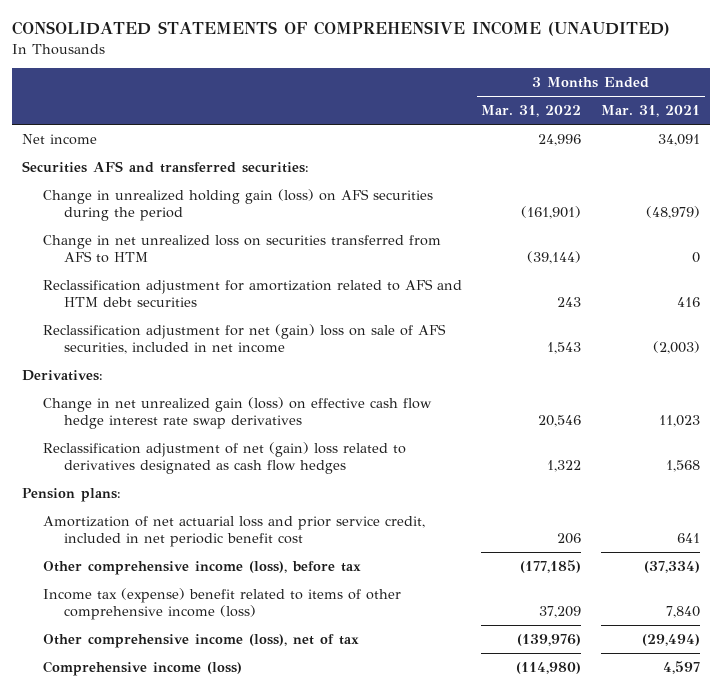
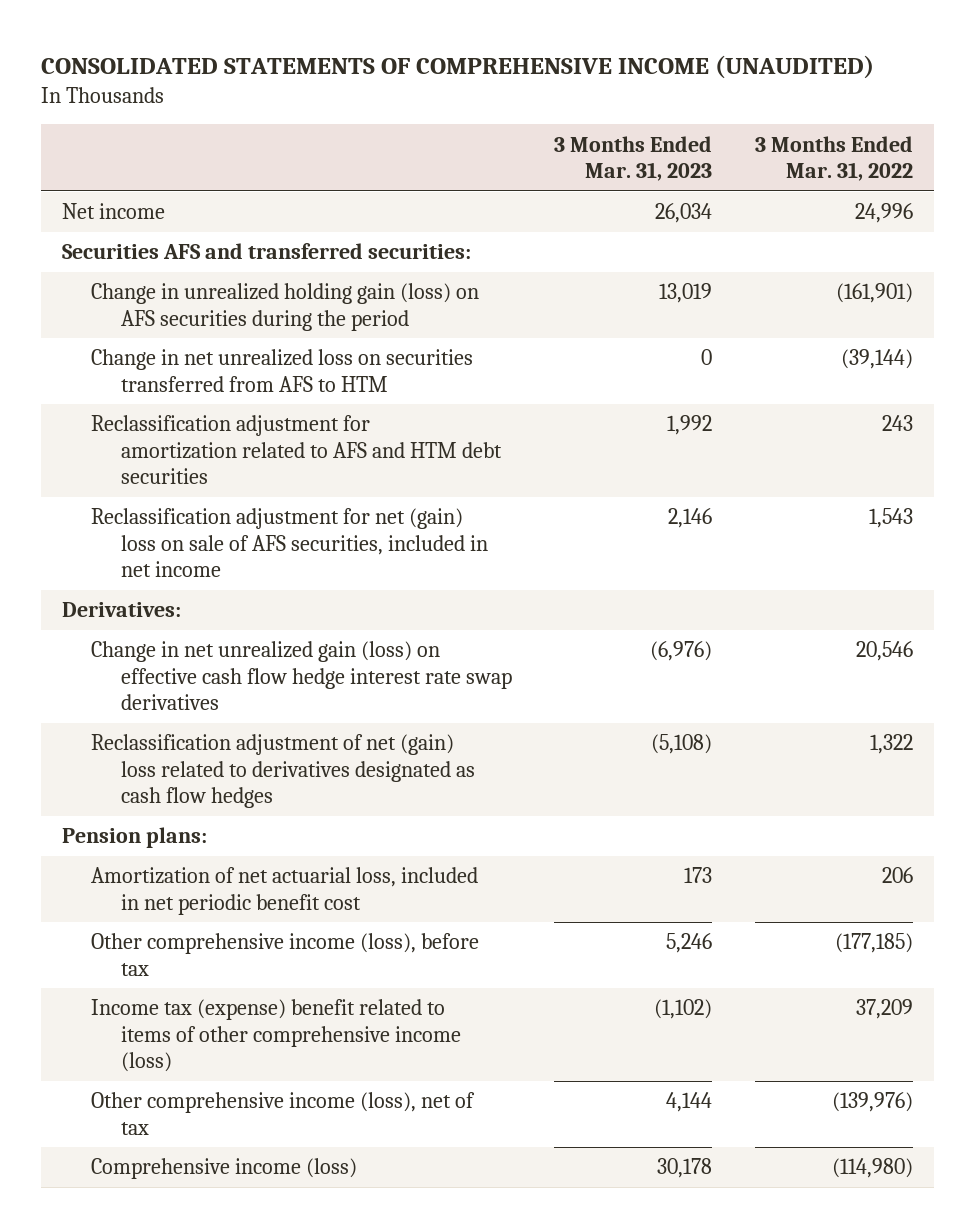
[600,105,700,118] Mar. 31, 2021 -> none
none -> [554,135,713,181] 3 Months Ended Mar. 31, 2023
[42,515,425,547] Amortization of net actuarial loss and prior service credit, included in net periodic benefit cost -> [91,867,479,915] Amortization of net actuarial loss, included in net periodic benefit cost

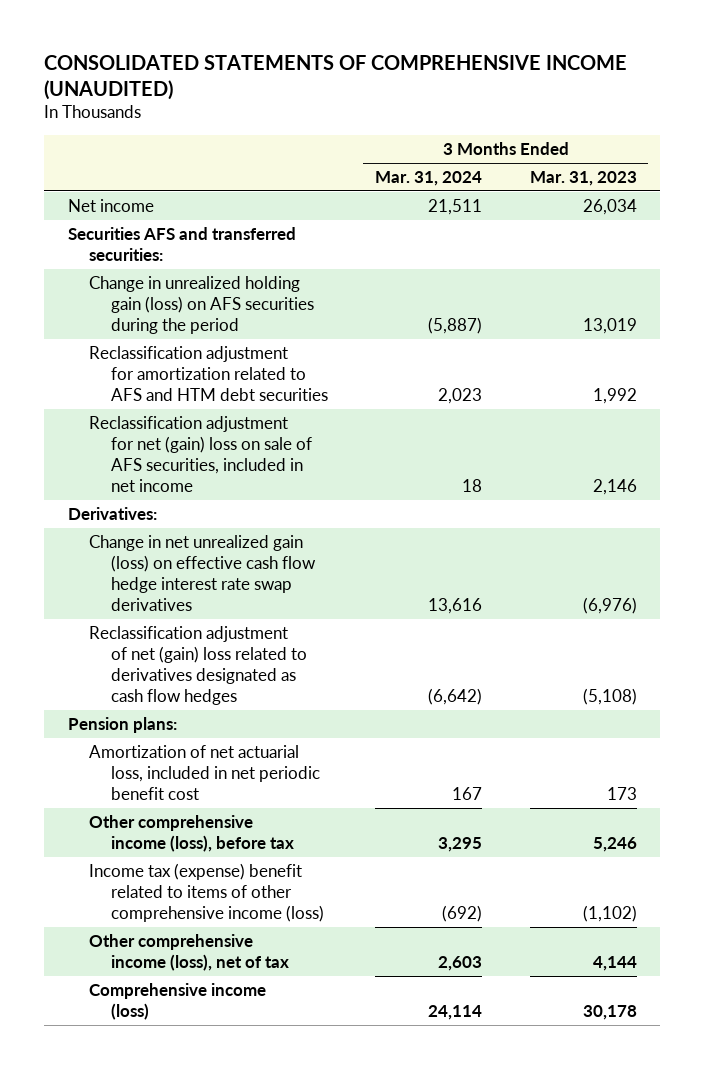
[754,135,913,181] 3 Months Ended Mar. 31, 2022 -> none
none -> [375,170,483,186] Mar. 31, 2024
[91,349,474,392] Change in net unrealized loss on securities transferred from AFS to HTM -> none

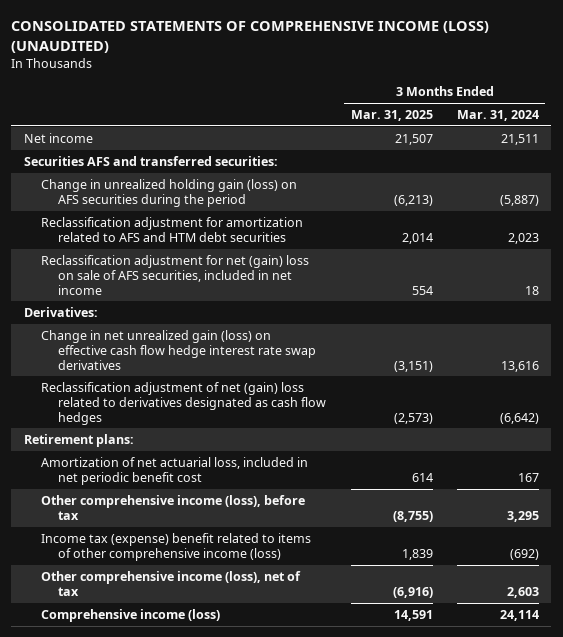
[43,54,627,100] CONSOLIDATED STATEMENTS OF COMPREHENSIVE INCOME (UNAUDITED) -> [11,21,490,53] CONSOLIDATED STATEMENTS OF COMPREHENSIVE INCOME (LOSS) (UNAUDITED)
[529,170,637,186] Mar. 31, 2023 -> none
none -> [350,109,433,121] Mar. 31, 2025
[67,716,177,733] Pension plans: -> [23,433,134,447] Retirement plans:

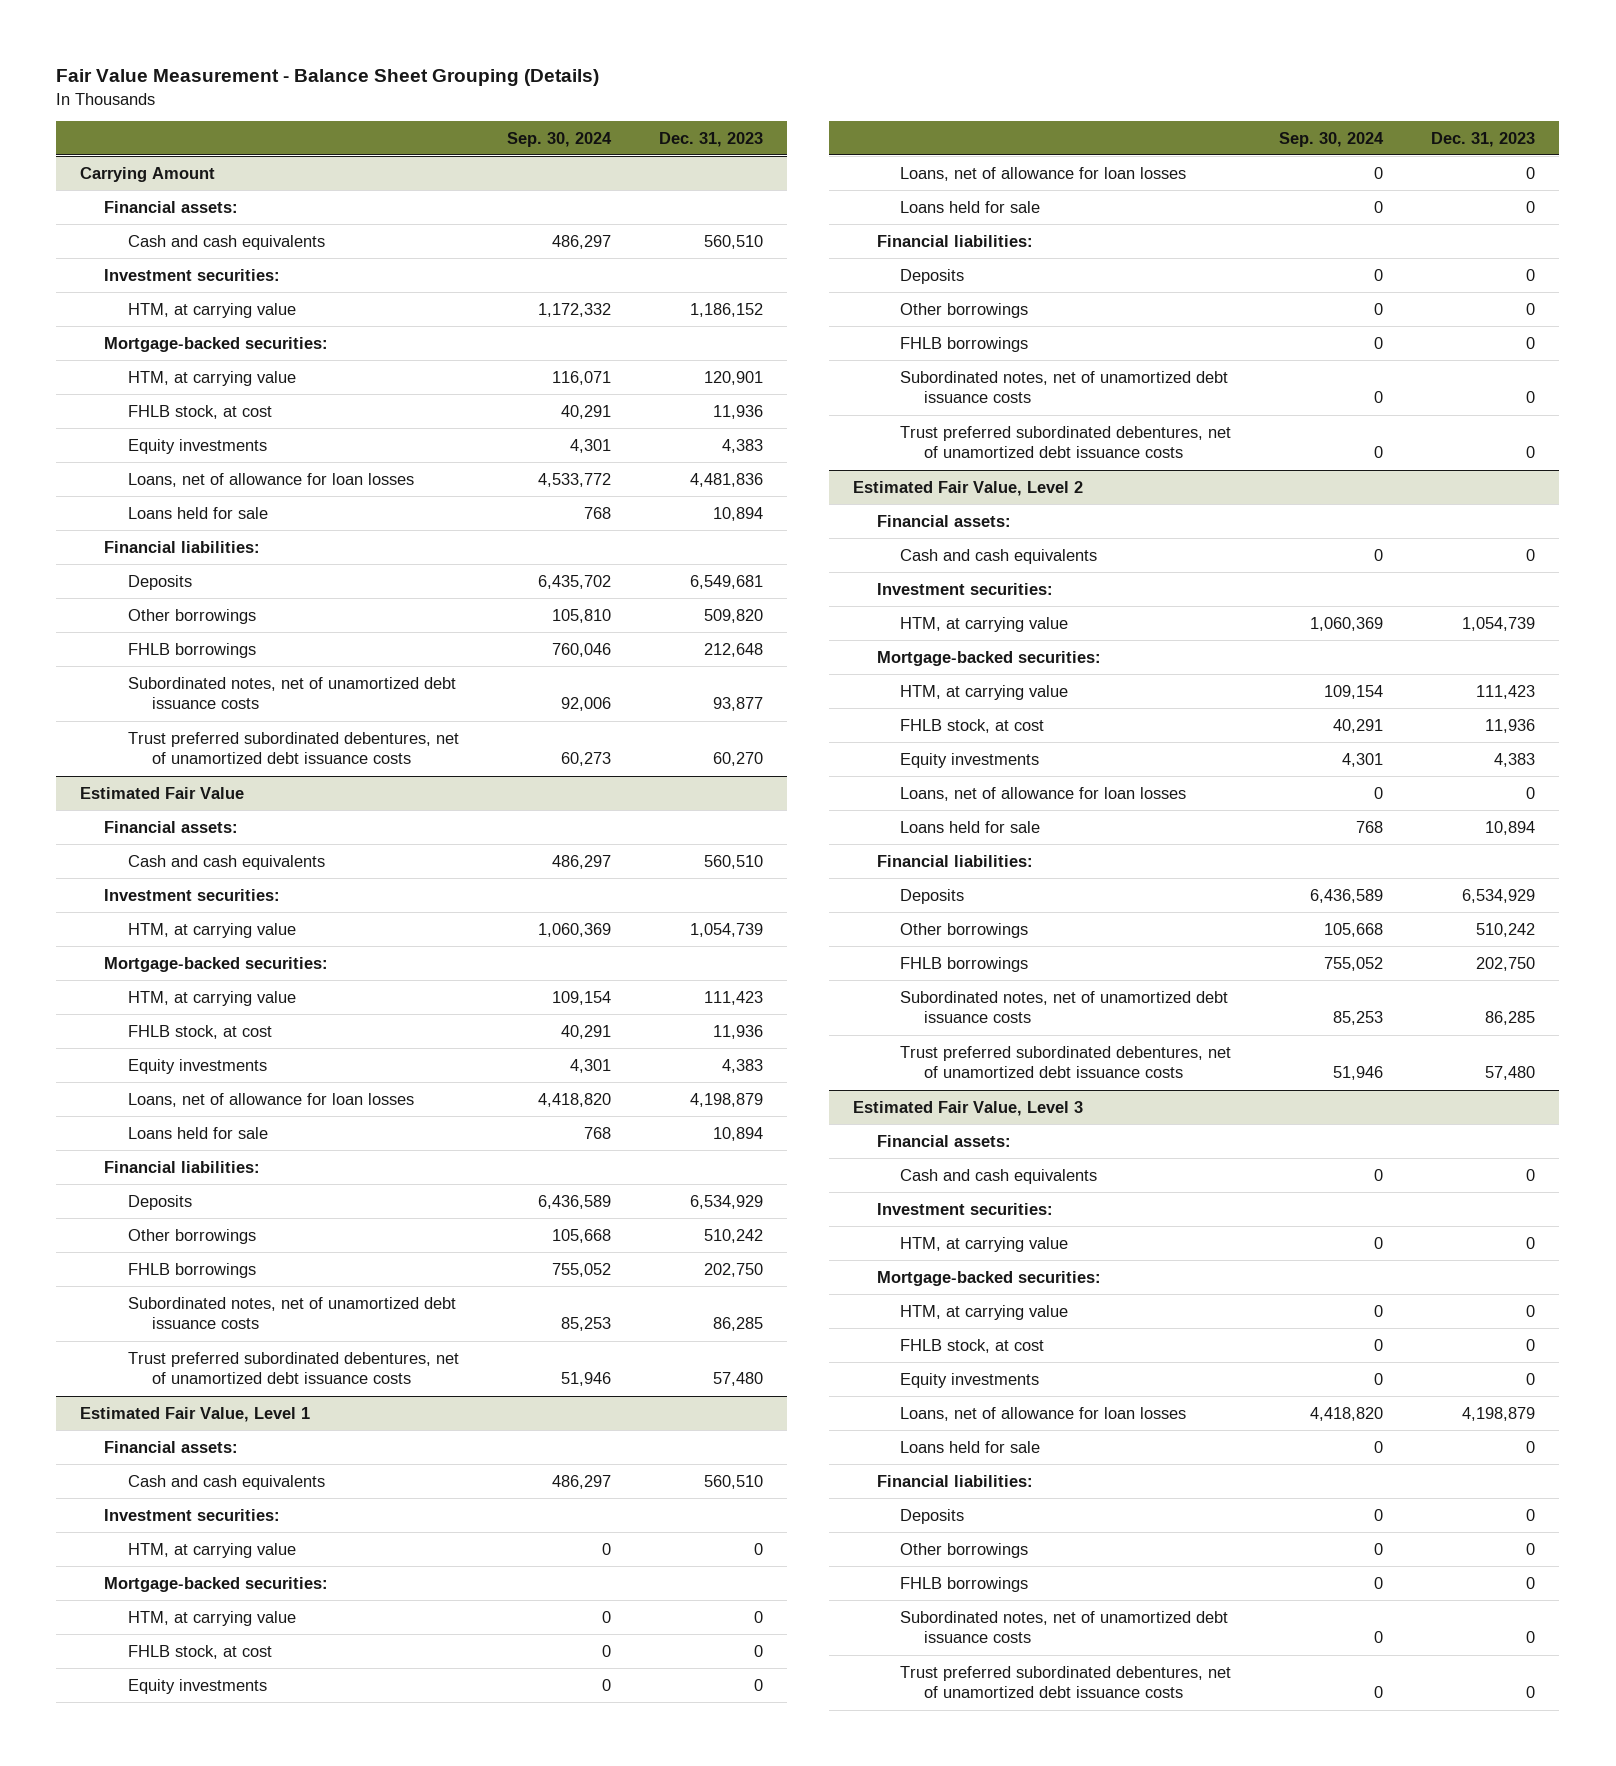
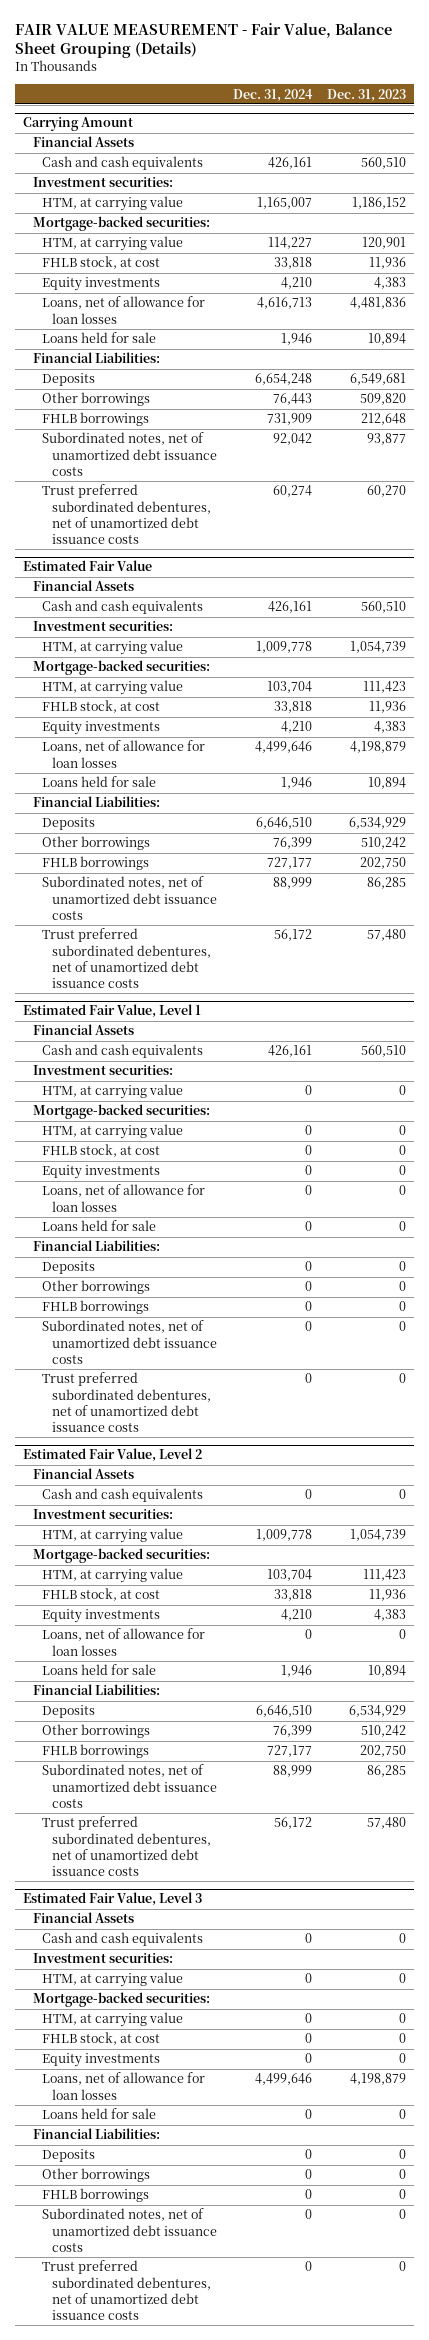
[56,69,600,87] Fair Value Measurement - Balance Sheet Grouping (Details) -> [15,22,393,59] FAIR VALUE MEASUREMENT - Fair Value, Balance Sheet Grouping (Details)
[507,131,613,147] Sep. 30, 2024 -> none
none -> [232,88,313,102] Dec. 31, 2024
[104,200,239,213] Financial assets: -> [32,136,134,148] Financial Assets
[104,540,261,553] Financial liabilities: -> [32,352,160,364] Financial Liabilities:
[104,820,239,833] Financial assets: -> [32,580,134,592] Financial Assets
[104,1160,261,1173] Financial liabilities: -> [32,796,160,808] Financial Liabilities:
[104,1440,239,1453] Financial assets: -> [32,1024,134,1036] Financial Assets
[876,234,1033,247] Financial liabilities: -> [32,1240,160,1252] Financial Liabilities:
[876,514,1011,527] Financial assets: -> [32,1468,134,1480] Financial Assets
[876,854,1033,867] Financial liabilities: -> [32,1684,160,1696] Financial Liabilities:
[876,1134,1011,1147] Financial assets: -> [32,1912,134,1924] Financial Assets
[876,1474,1033,1487] Financial liabilities: -> [32,2128,160,2140] Financial Liabilities:

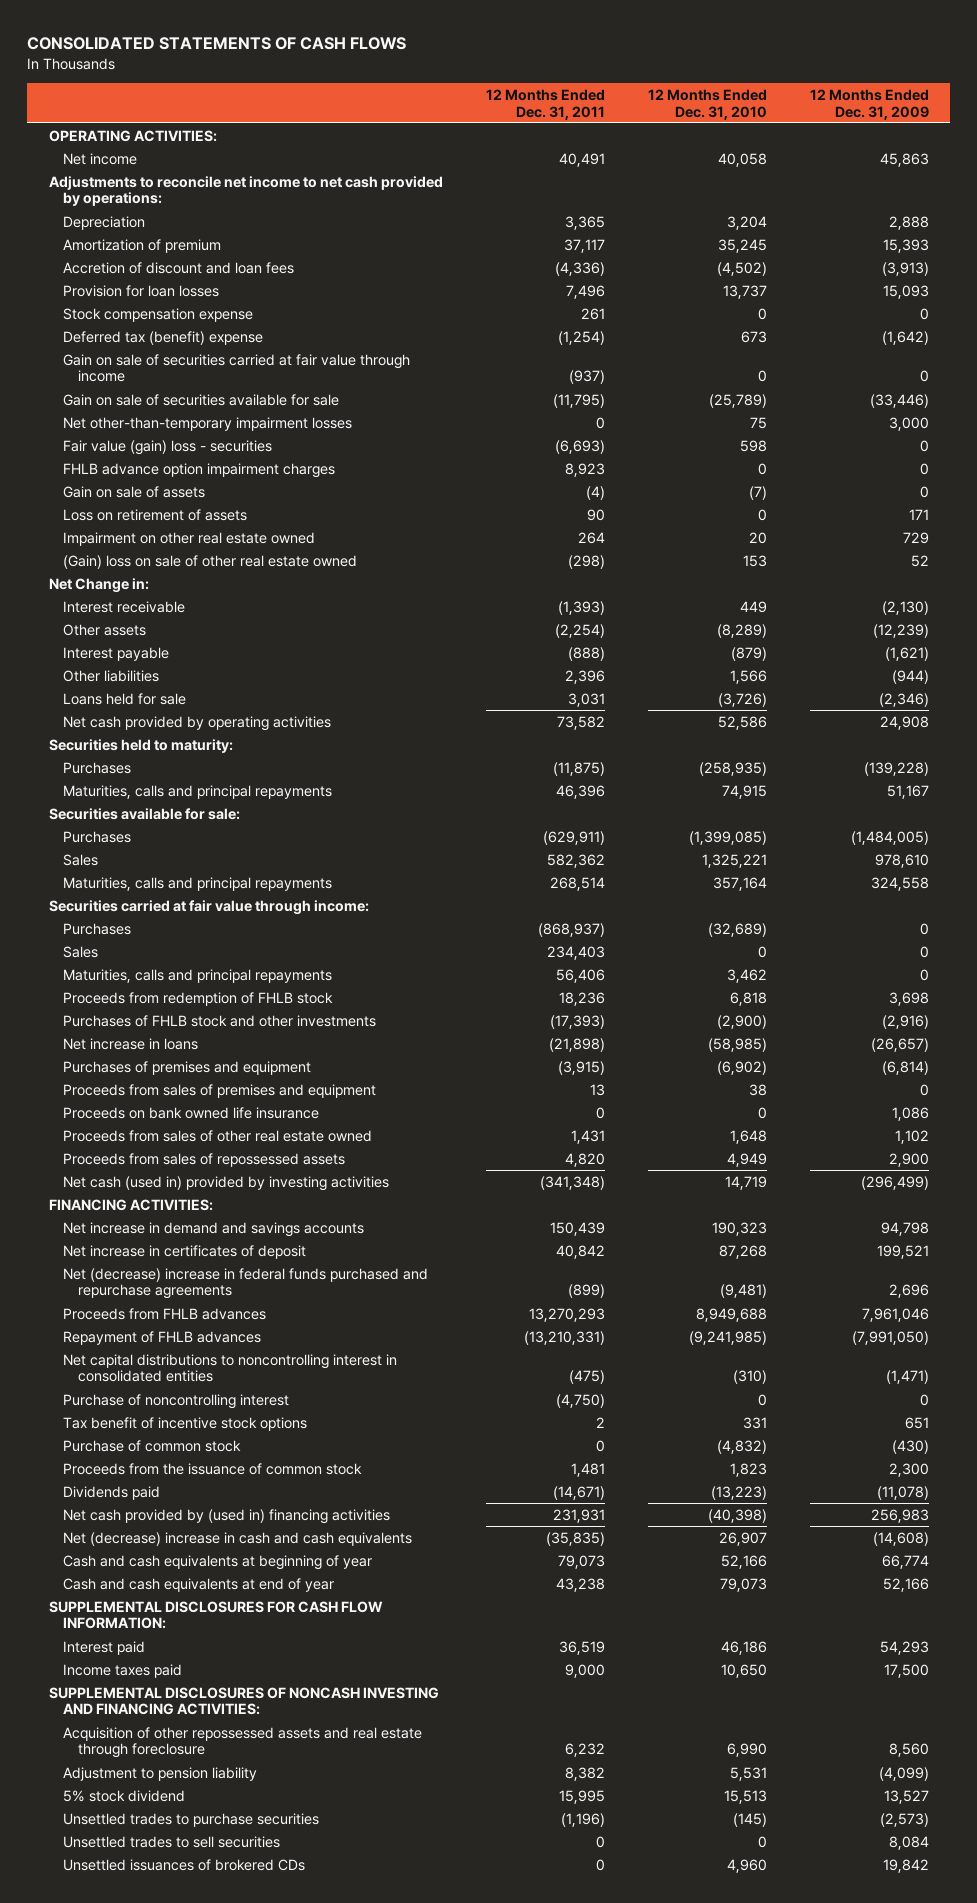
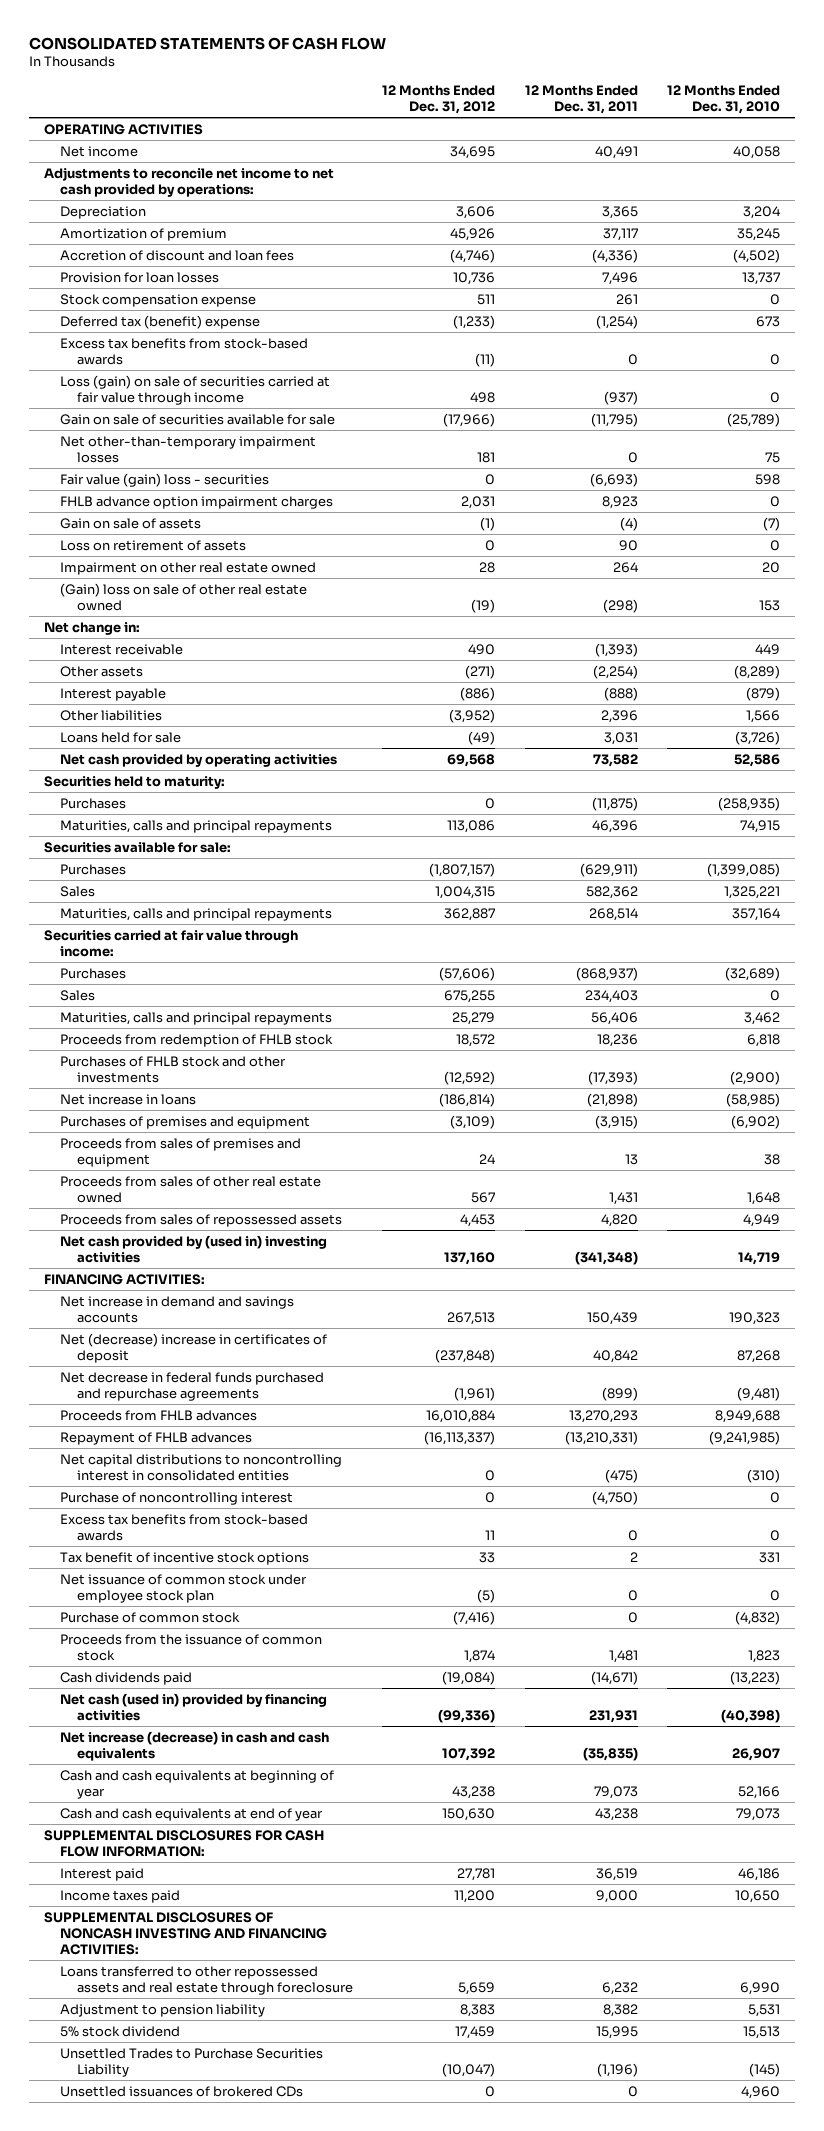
[27,37,407,51] CONSOLIDATED STATEMENTS OF CASH FLOWS -> [28,36,386,50] CONSOLIDATED STATEMENTS OF CASH FLOW
[809,88,929,120] 12 Months Ended Dec. 31, 2009 -> none
none -> [382,84,496,114] 12 Months Ended Dec. 31, 2012
[48,129,217,142] OPERATING ACTIVITIES: -> [43,123,203,135] OPERATING ACTIVITIES
none -> [60,337,309,365] Excess tax benefits from stock-based awards
[63,353,411,383] Gain on sale of securities carried at fair value through income -> [60,374,331,405] Loss (gain) on sale of securities carried at fair value through income
[48,577,149,593] Net Change in: -> [43,621,140,635] Net change in:
[63,1106,320,1119] Proceeds on bank owned life insurance -> none
[63,1175,390,1191] Net cash (used in) provided by investing activities -> [60,1234,328,1263] Net cash provided by (used in) investing activities
[63,1244,307,1259] Net increase in certificates of deposit -> [60,1332,328,1363] Net (decrease) increase in certificates of deposit
[63,1267,429,1300] Net (decrease) increase in federal funds purchased and repurchase agreements -> [60,1371,325,1401] Net decrease in federal funds purchased and repurchase agreements
none -> [60,1513,309,1541] Excess tax benefits from stock-based awards
none -> [60,1573,308,1603] Net issuance of common stock under employee stock plan
[63,1485,161,1500] Dividends paid -> [60,1671,193,1685] Cash dividends paid
[63,1508,391,1524] Net cash provided by (used in) financing activities -> [60,1692,328,1721] Net cash (used in) provided by financing activities
[63,1531,413,1546] Net (decrease) increase in cash and cash equivalents -> [60,1730,330,1761] Net increase (decrease) in cash and cash equivalents
[63,1726,423,1759] Acquisition of other repossessed assets and real estate through foreclosure -> [60,1965,353,1995] Loans transferred to other repossessed assets and real estate through foreclosure
[63,1835,281,1848] Unsettled trades to sell securities -> none
[63,1812,320,1827] Unsettled trades to purchase securities -> [60,2047,324,2077] Unsettled Trades to Purchase Securities Liability

